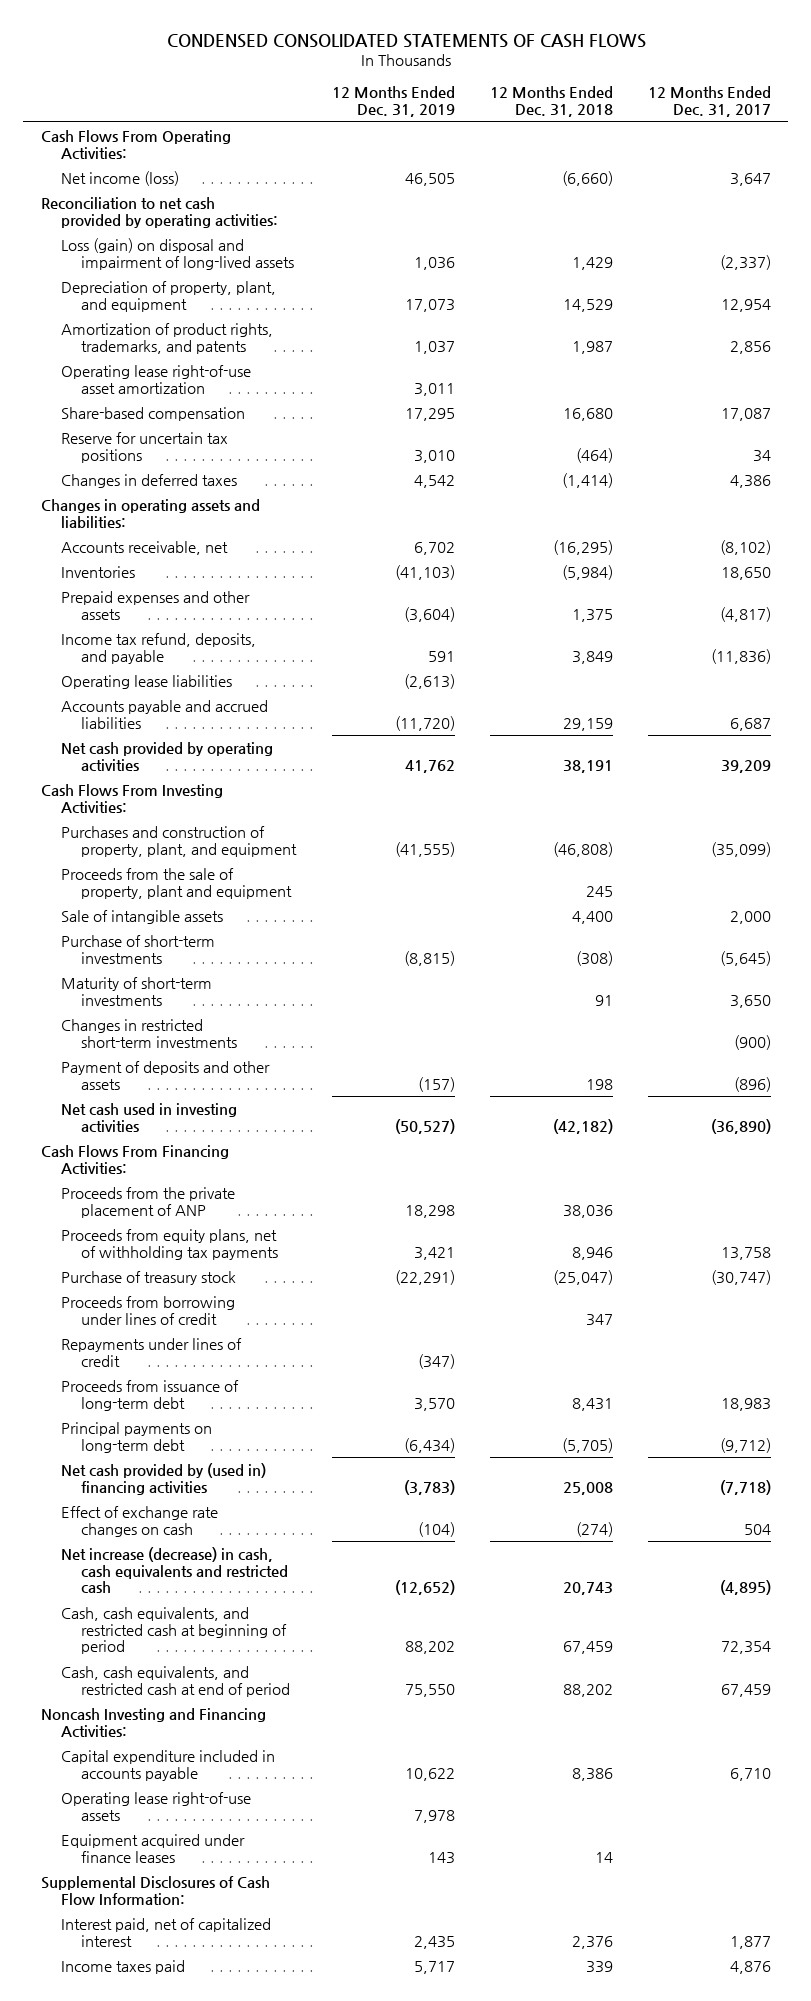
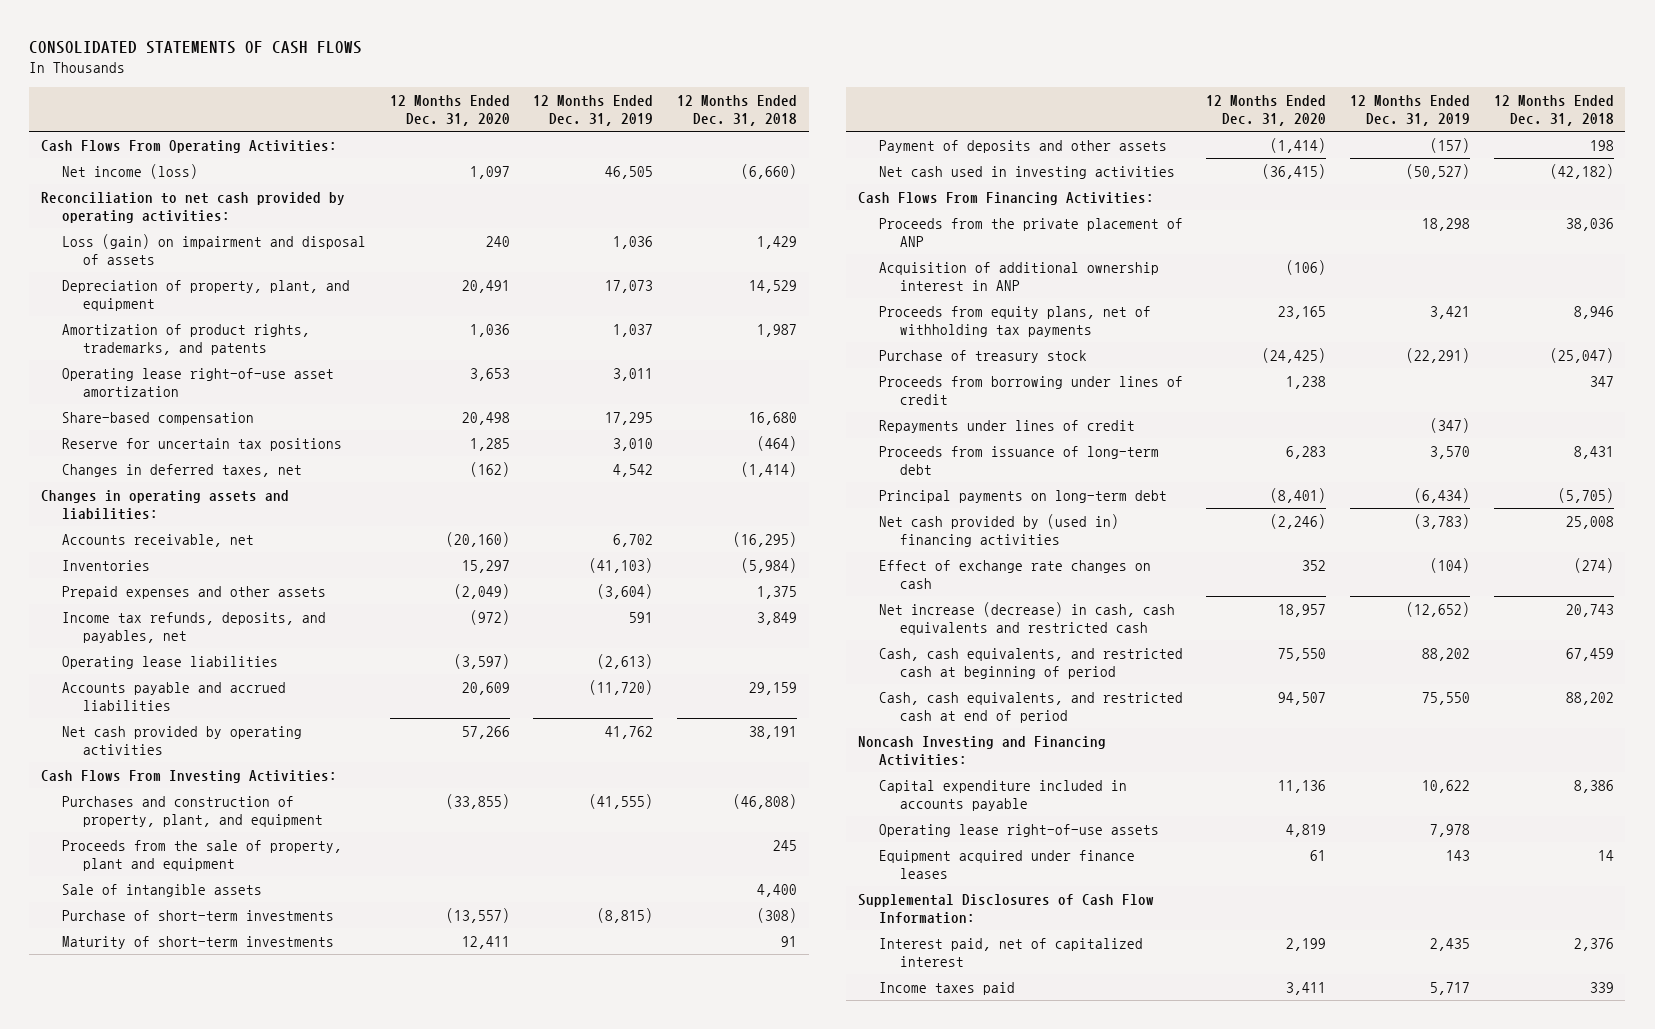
[166,33,646,48] CONDENSED CONSOLIDATED STATEMENTS OF CASH FLOWS -> [29,41,363,55] CONSOLIDATED STATEMENTS OF CASH FLOWS
[647,86,771,118] 12 Months Ended Dec. 31, 2017 -> none
none -> [389,94,510,126] 12 Months Ended Dec. 31, 2020
[61,237,295,270] Loss (gain) on disposal and impairment of long-lived assets -> [62,233,367,265] Loss (gain) on impairment and disposal of assets
[61,473,238,488] Changes in deferred taxes -> [62,463,303,477] Changes in deferred taxes, net
[61,632,257,664] Income tax refund, deposits, and payable -> [62,611,327,643] Income tax refunds, deposits, and payables, net
[61,1018,238,1048] Changes in restricted short-term investments -> none
none -> [878,261,1159,291] Acquisition of additional ownership interest in ANP

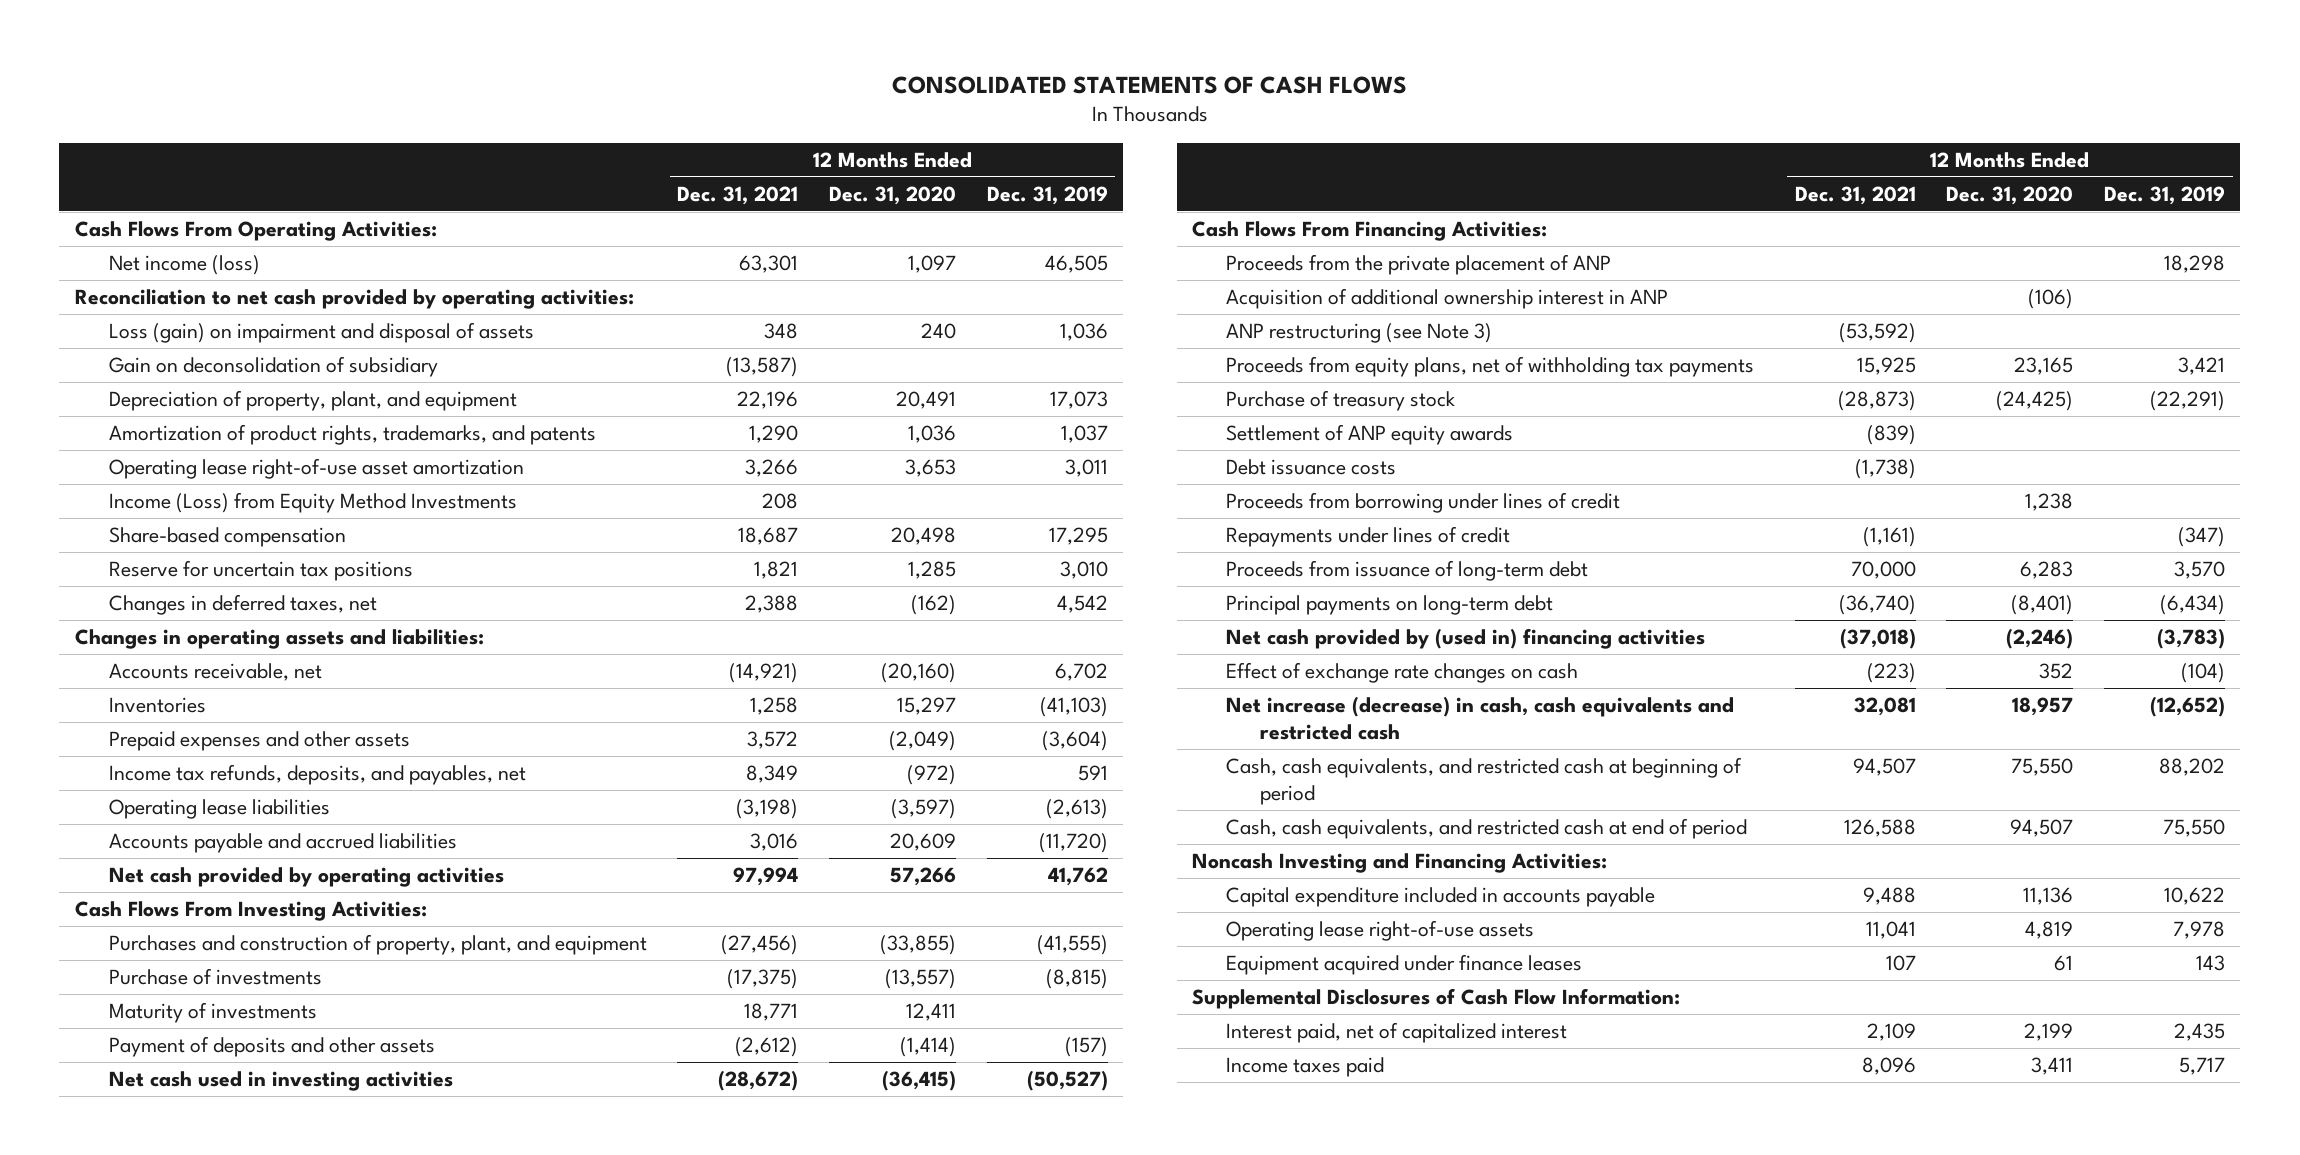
[677,94,798,126] 12 Months Ended Dec. 31, 2018 -> none
none -> [677,185,799,205] Dec. 31, 2021
none -> [108,356,438,378] Gain on deconsolidation of subsidiary
none -> [108,492,517,514] Income (Loss) from Equity Method Investments
[62,839,343,871] Proceeds from the sale of property, plant and equipment -> none
[62,883,263,897] Sale of intangible assets -> none
[62,909,335,921] Purchase of short-term investments -> [108,968,322,986] Purchase of investments
[62,935,335,949] Maturity of short-term investments -> [108,1002,317,1024] Maturity of investments
none -> [1225,323,1492,344] ANP restructuring (see Note 3)
none -> [1225,424,1513,446] Settlement of ANP equity awards
none -> [1225,459,1396,476] Debt issuance costs

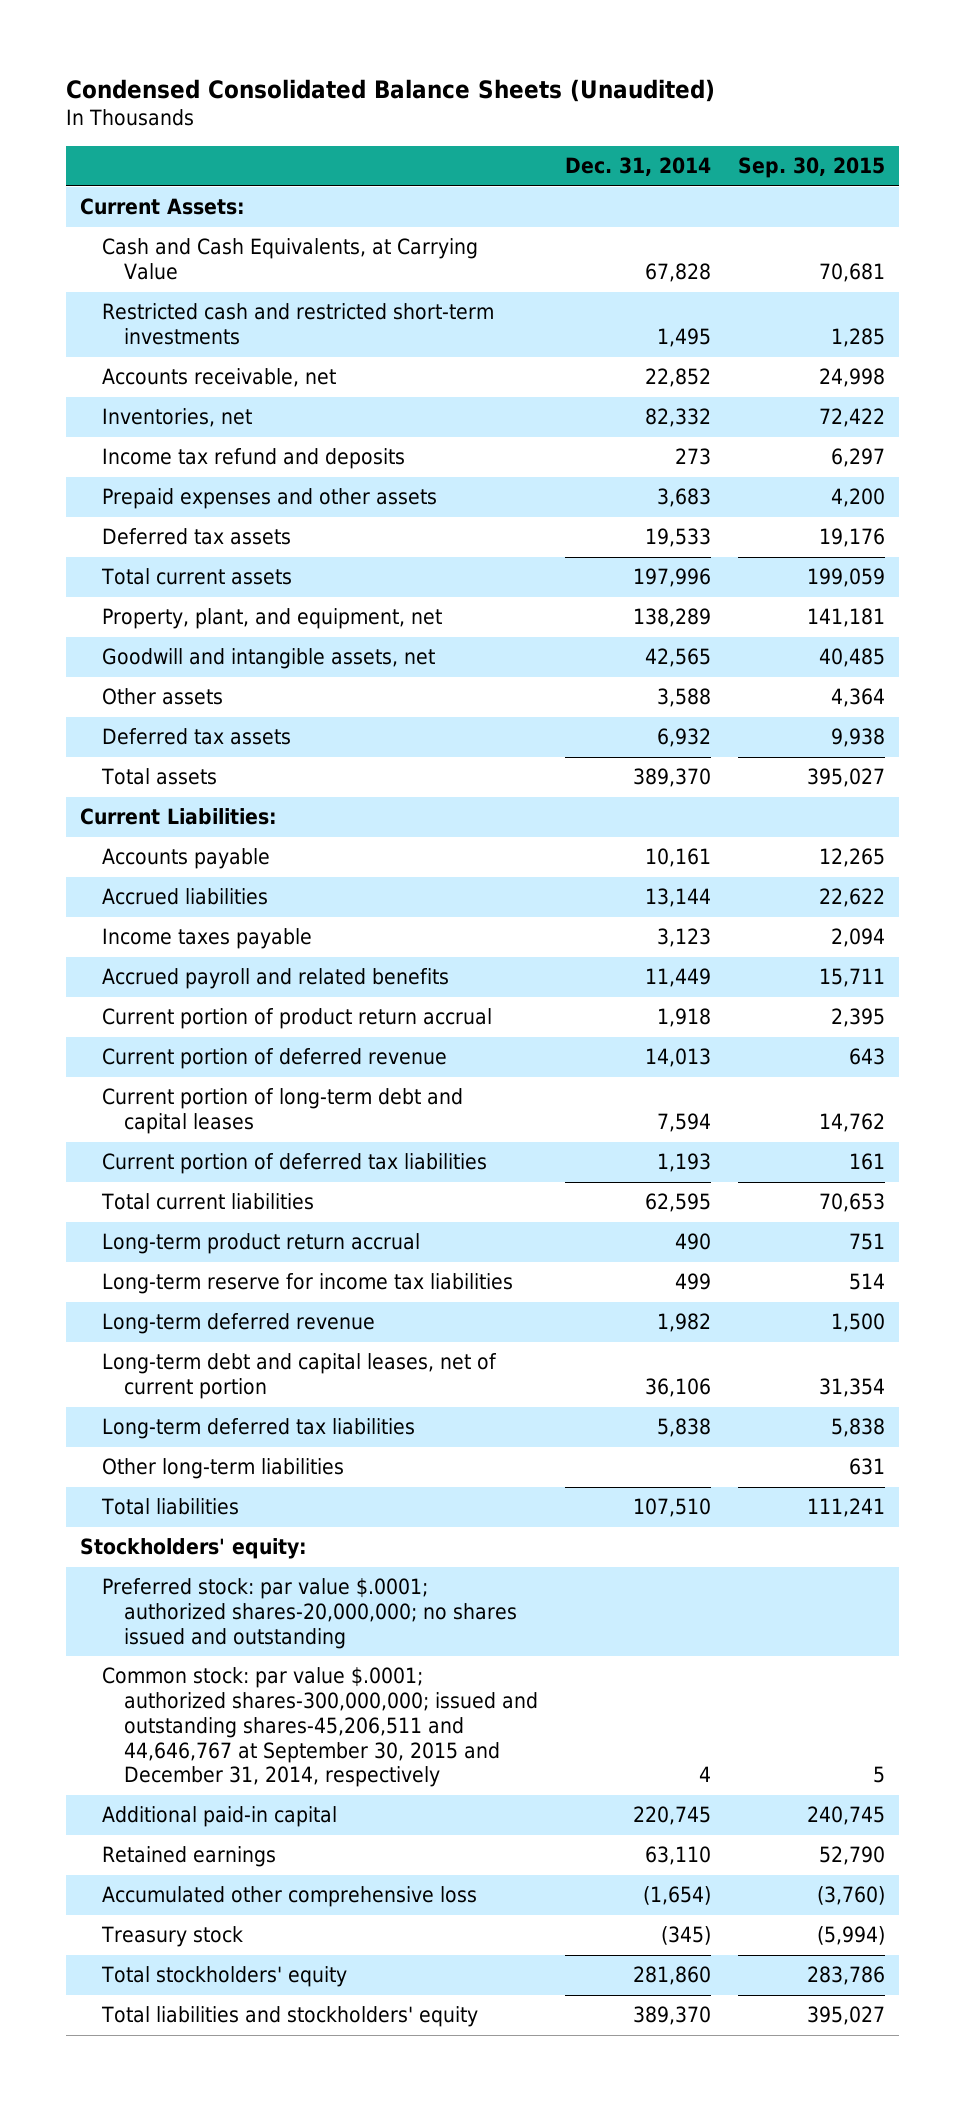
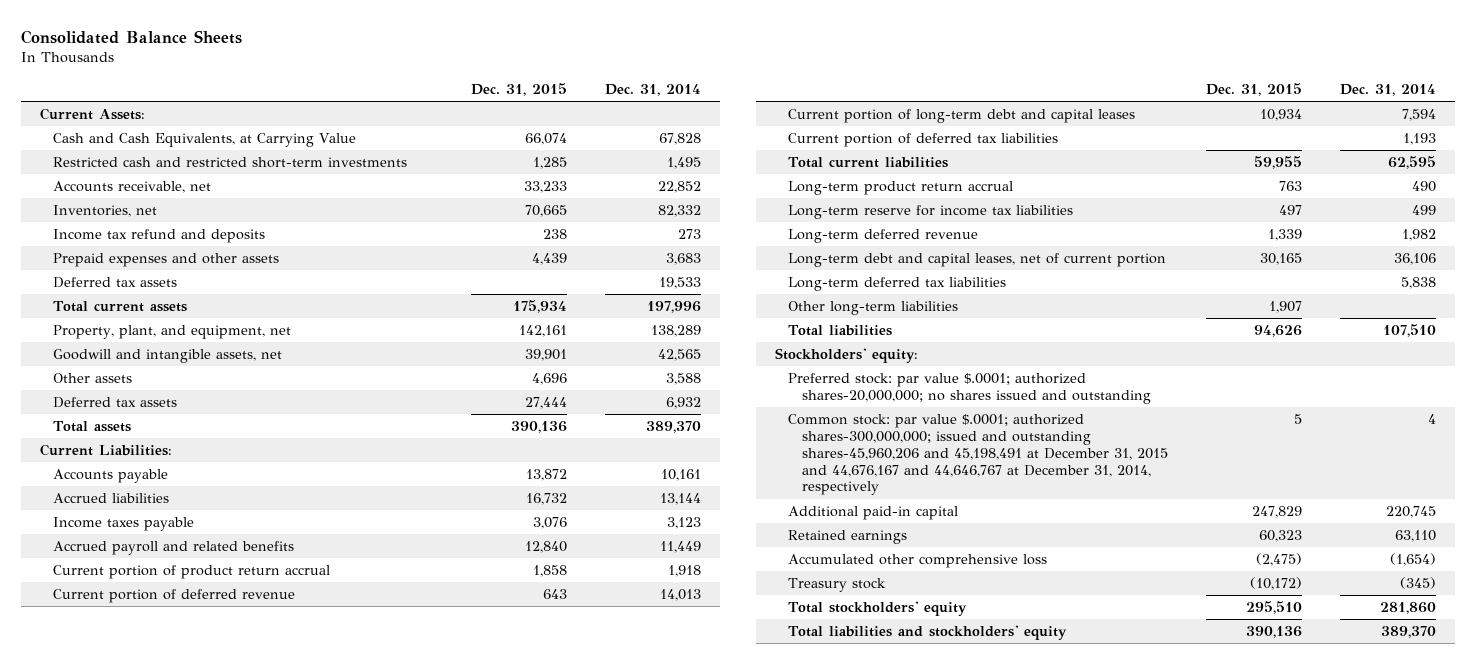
[66,78,716,102] Condensed Consolidated Balance Sheets (Unaudited) -> [20,30,242,45] Consolidated Balance Sheets
[738,157,886,179] Sep. 30, 2015 -> none
none -> [471,82,568,96] Dec. 31, 2015
[101,1667,539,1788] Common stock: par value $.0001; authorized shares-300,000,000; issued and outstanding shares-45,206,511 and 44,646,767 at September 30, 2015 and December 31, 2014, respectively -> [788,414,1169,496] Common stock: par value $.0001; authorized shares-300,000,000; issued and outstanding shares-45,960,206 and 45,198,491 at December 31, 2015 and 44,676,167 and 44,646,767 at December 31, 2014, respectively

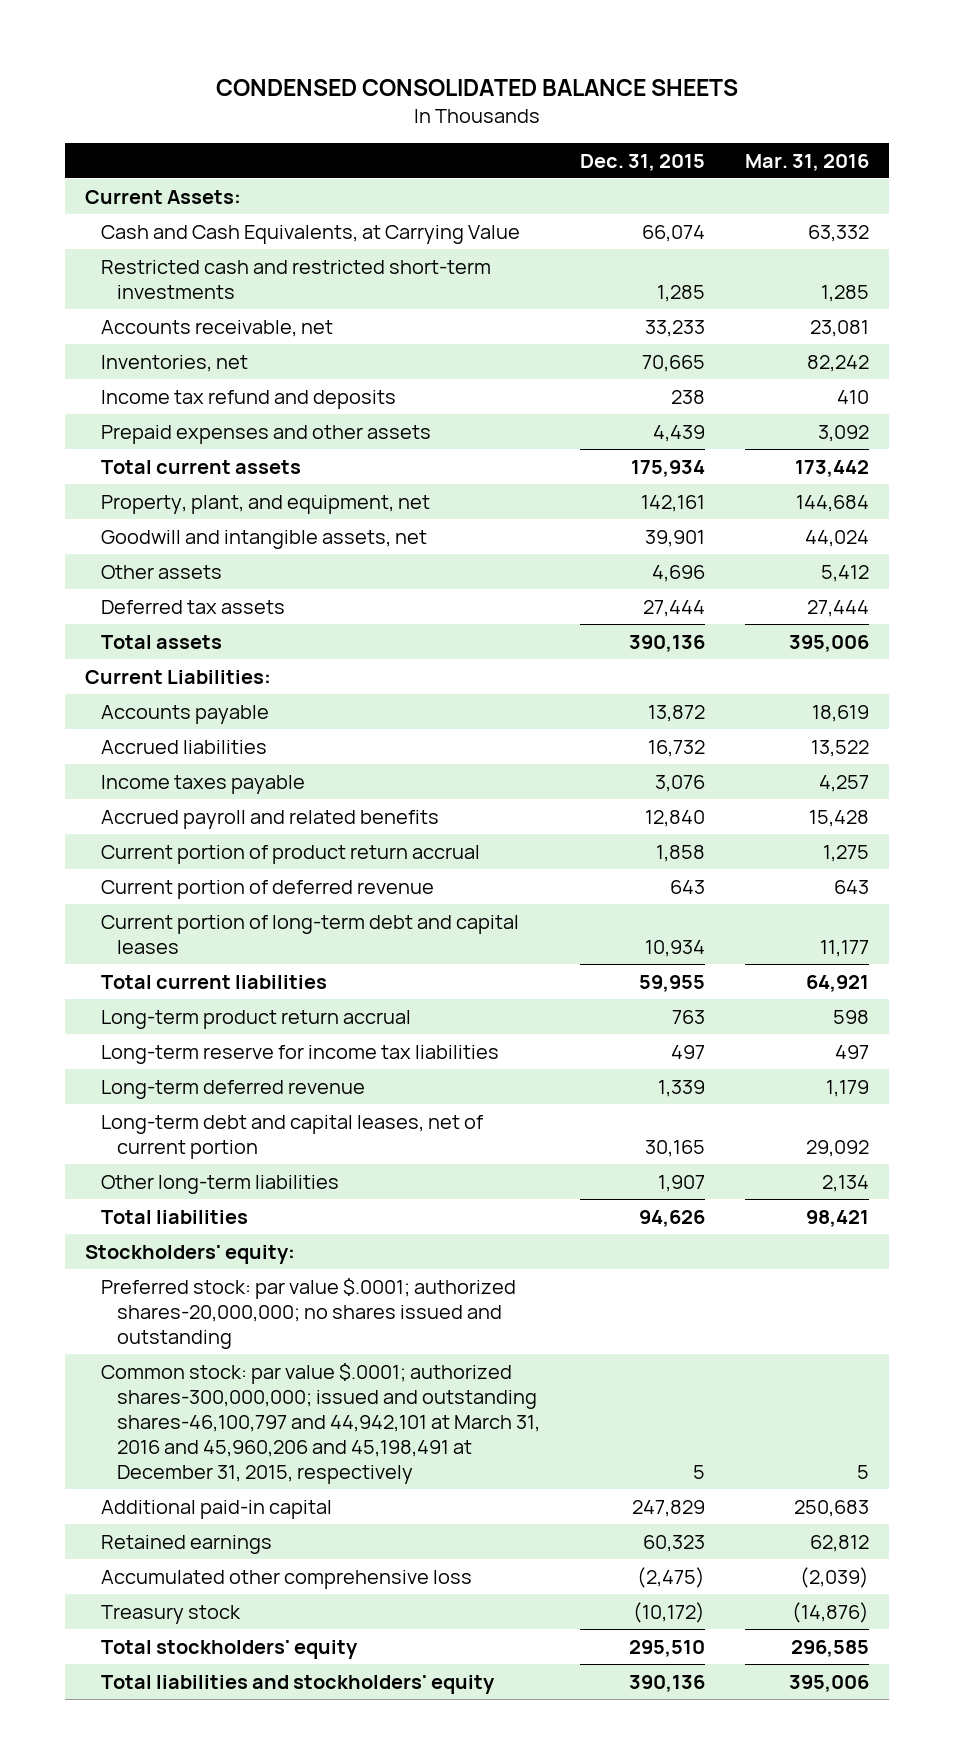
[20,30,242,45] Consolidated Balance Sheets -> [215,79,738,97] CONDENSED CONSOLIDATED BALANCE SHEETS
[604,83,701,96] Dec. 31, 2014 -> none
none -> [744,153,869,171] Mar. 31, 2016
[53,277,178,289] Deferred tax assets -> none
[788,133,1059,148] Current portion of deferred tax liabilities -> none
[788,277,1007,292] Long-term deferred tax liabilities -> none
[788,414,1169,496] Common stock: par value $.0001; authorized shares-300,000,000; issued and outstanding shares-45,960,206 and 45,198,491 at December 31, 2015 and 44,676,167 and 44,646,767 at December 31, 2014, respectively -> [100,1362,540,1485] Common stock: par value $.0001; authorized shares-300,000,000; issued and outstanding shares-46,100,797 and 44,942,101 at March 31, 2016 and 45,960,206 and 45,198,491 at December 31, 2015, respectively

